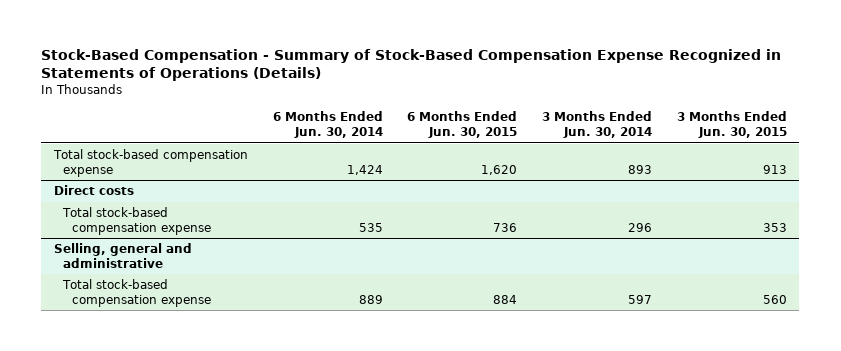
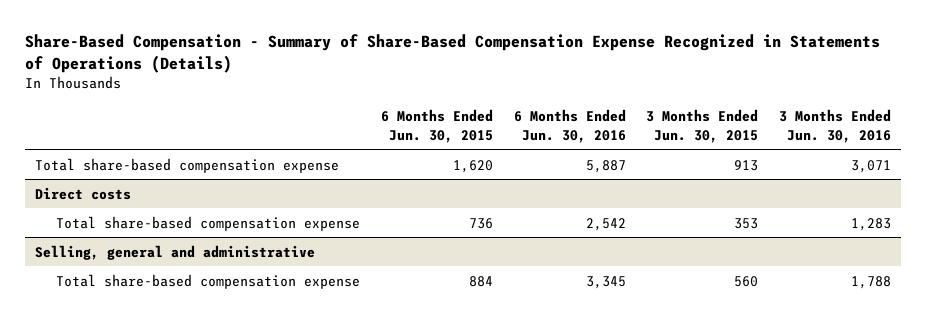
[41,48,782,82] Stock-Based Compensation - Summary of Stock-Based Compensation Expense Recognized in Statements of Operations (Details) -> [24,33,880,73] Share-Based Compensation - Summary of Share-Based Compensation Expense Recognized in Statements of Operations (Details)
[272,111,383,139] 6 Months Ended Jun. 30, 2014 -> none
[542,111,653,139] 3 Months Ended Jun. 30, 2014 -> none
none -> [513,109,626,143] 6 Months Ended Jun. 30, 2016
none -> [778,109,891,143] 3 Months Ended Jun. 30, 2016
[52,149,248,177] Total stock-based compensation expense -> [35,157,340,173] Total share-based compensation expense
[61,207,211,235] Total stock-based compensation expense -> [56,215,361,231] Total share-based compensation expense
[61,279,211,307] Total stock-based compensation expense -> [56,273,361,289] Total share-based compensation expense

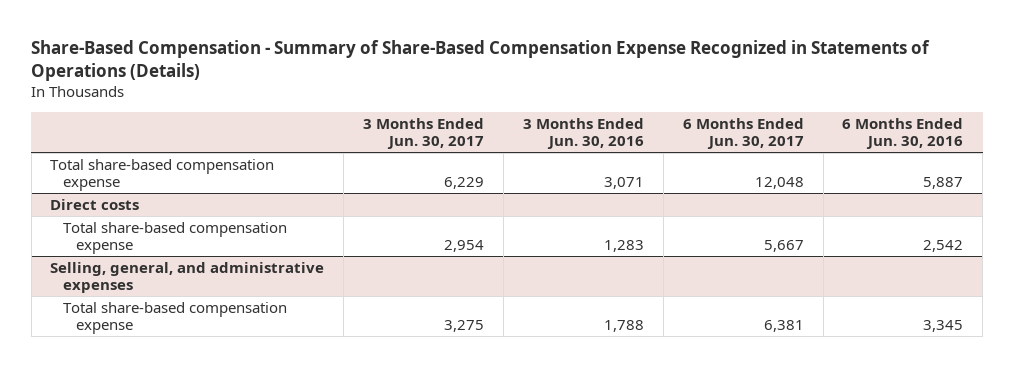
[380,109,493,143] 6 Months Ended Jun. 30, 2015 -> none
[646,109,759,143] 3 Months Ended Jun. 30, 2015 -> none
none -> [363,117,485,150] 3 Months Ended Jun. 30, 2017
none -> [682,117,804,150] 6 Months Ended Jun. 30, 2017
[35,244,316,260] Selling, general and administrative -> [50,261,325,294] Selling, general, and administrative expenses

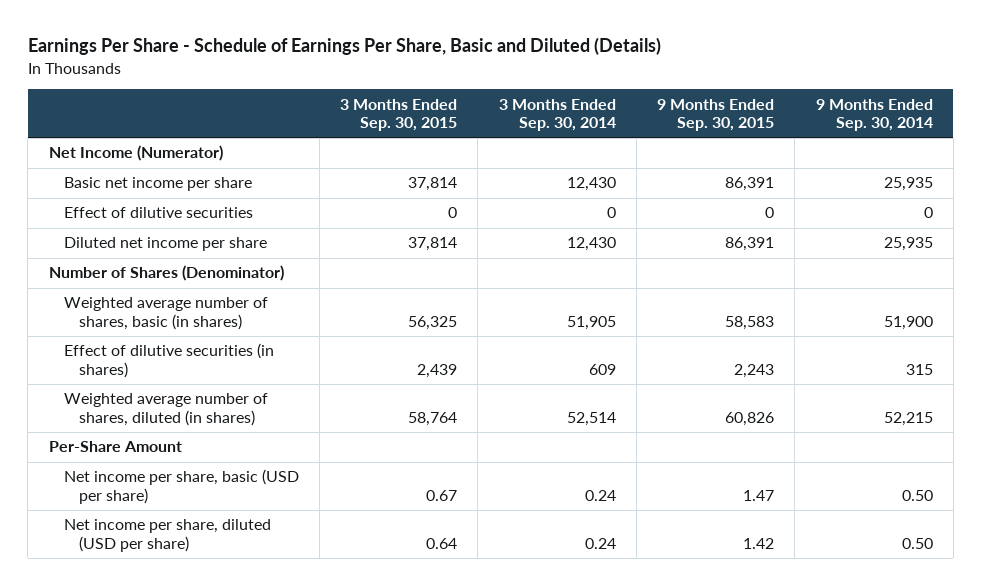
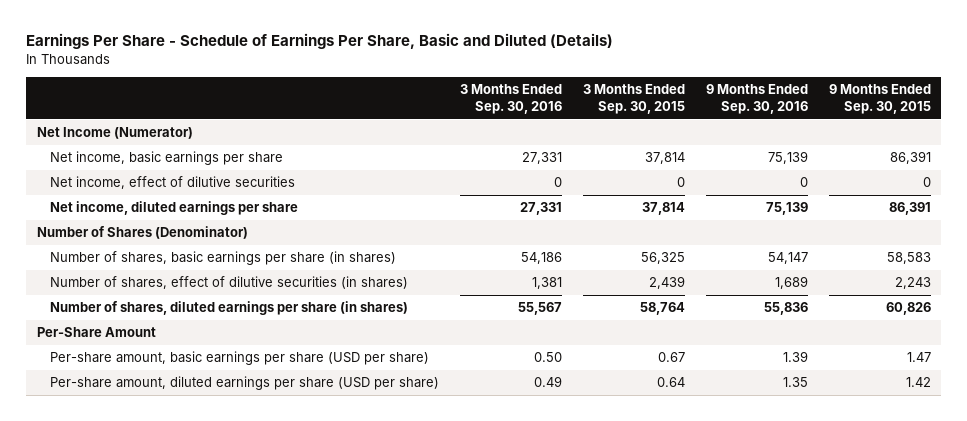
[498,98,616,131] 3 Months Ended Sep. 30, 2014 -> none
[815,98,933,131] 9 Months Ended Sep. 30, 2014 -> none
none -> [459,84,562,115] 3 Months Ended Sep. 30, 2016
none -> [705,84,808,115] 9 Months Ended Sep. 30, 2016
[63,177,252,192] Basic net income per share -> [49,151,283,166] Net income, basic earnings per share
[63,207,253,219] Effect of dilutive securities -> [49,176,295,190] Net income, effect of dilutive securities
[63,237,267,252] Diluted net income per share -> [49,201,298,216] Net income, diluted earnings per share
[63,297,268,330] Weighted average number of shares, basic (in shares) -> [49,251,396,266] Number of shares, basic earnings per share (in shares)
[63,343,274,378] Effect of dilutive securities (in shares) -> [49,276,408,290] Number of shares, effect of dilutive securities (in shares)
[63,393,268,426] Weighted average number of shares, diluted (in shares) -> [49,301,408,316] Number of shares, diluted earnings per share (in shares)
[63,469,299,504] Net income per share, basic (USD per share) -> [49,351,429,366] Per-share amount, basic earnings per share (USD per share)
[63,519,271,552] Net income per share, diluted (USD per share) -> [49,376,439,391] Per-share amount, diluted earnings per share (USD per share)

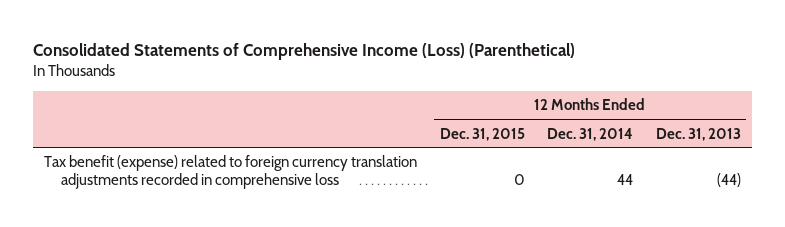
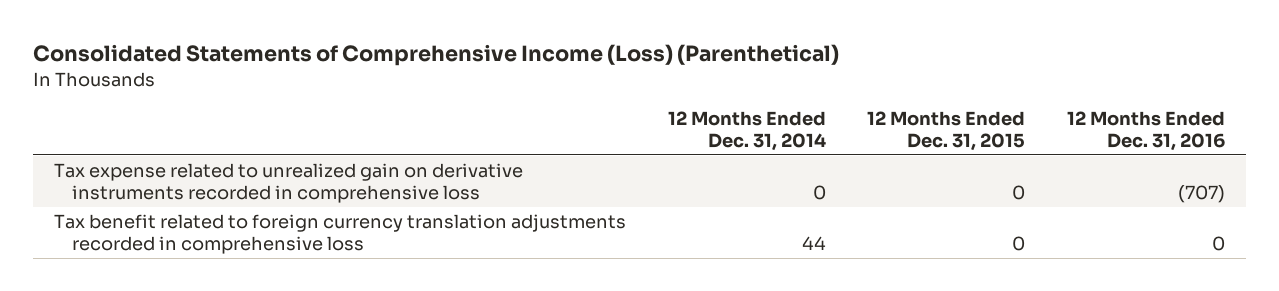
[655,127,741,141] Dec. 31, 2013 -> none
none -> [1066,111,1225,151] 12 Months Ended Dec. 31, 2016
none -> [54,163,524,203] Tax expense related to unrealized gain on derivative instruments recorded in comprehensive loss
[44,155,418,189] Tax benefit (expense) related to foreign currency translation adjustments recorded in comprehensive loss -> [54,214,627,254] Tax benefit related to foreign currency translation adjustments recorded in comprehensive loss

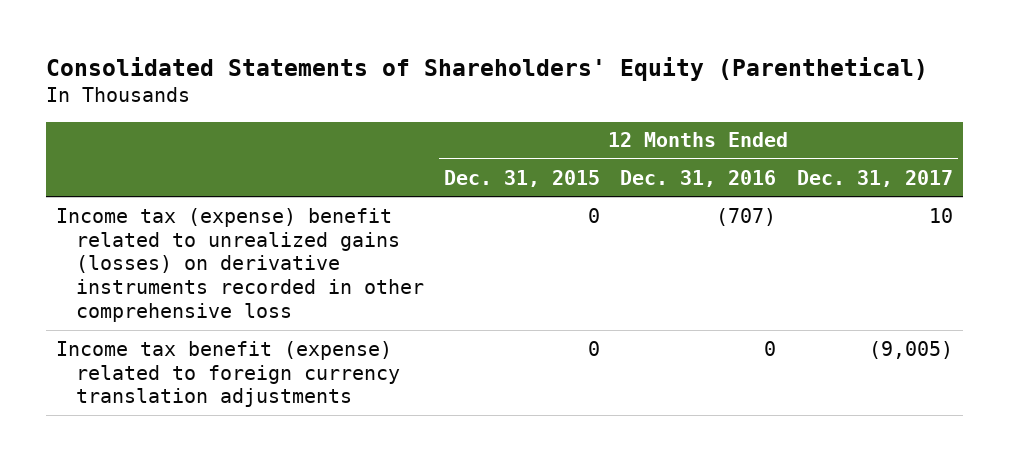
[33,44,840,67] Consolidated Statements of Comprehensive Income (Loss) (Parenthetical) -> [45,56,928,81] Consolidated Statements of Shareholders' Equity (Parenthetical)
[667,111,826,151] 12 Months Ended Dec. 31, 2014 -> none
none -> [796,169,953,187] Dec. 31, 2017
[54,163,524,203] Tax expense related to unrealized gain on derivative instruments recorded in comprehensive loss -> [55,207,424,323] Income tax (expense) benefit related to unrealized gains (losses) on derivative instruments recorded in other comprehensive loss
[54,214,627,254] Tax benefit related to foreign currency translation adjustments recorded in comprehensive loss -> [55,340,400,408] Income tax benefit (expense) related to foreign currency translation adjustments

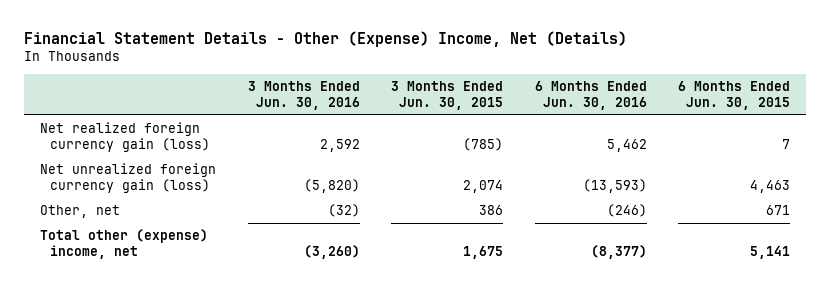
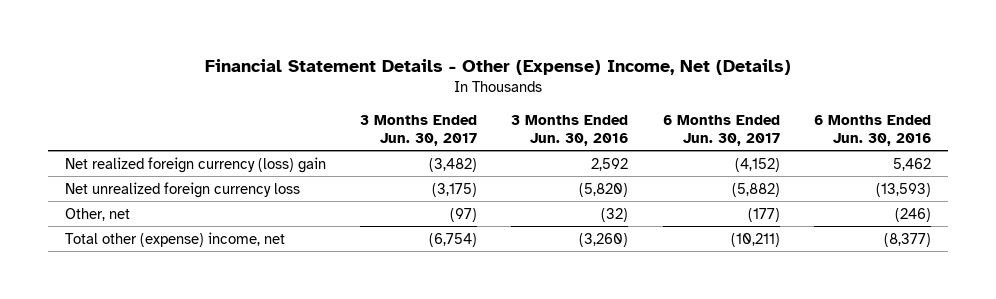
[391,80,504,110] 3 Months Ended Jun. 30, 2015 -> none
[678,80,791,110] 6 Months Ended Jun. 30, 2015 -> none
none -> [360,115,478,146] 3 Months Ended Jun. 30, 2017
none -> [662,115,780,146] 6 Months Ended Jun. 30, 2017
[40,122,211,153] Net realized foreign currency gain (loss) -> [65,156,327,173] Net realized foreign currency (loss) gain
[40,163,217,194] Net unrealized foreign currency gain (loss) -> [65,181,301,198] Net unrealized foreign currency loss

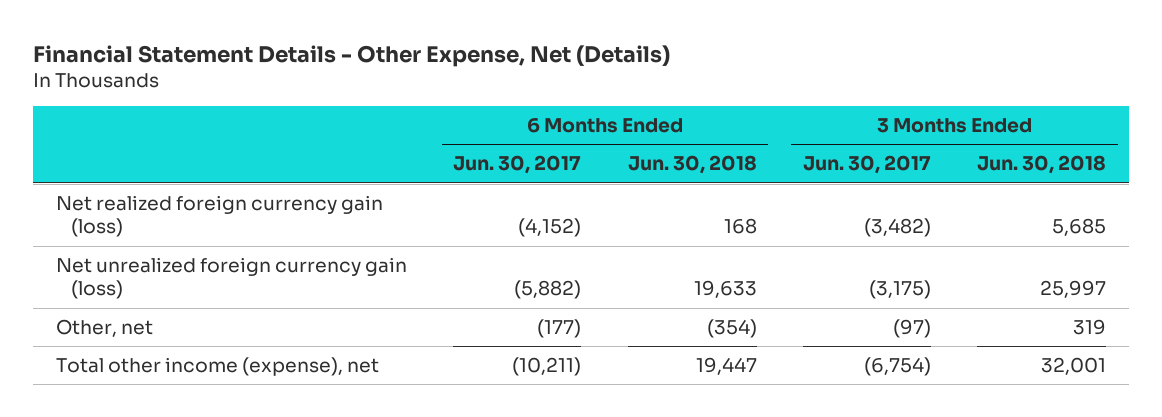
[204,58,791,75] Financial Statement Details - Other (Expense) Income, Net (Details) -> [32,45,670,68] Financial Statement Details - Other Expense, Net (Details)
[511,115,629,146] 3 Months Ended Jun. 30, 2016 -> none
[813,115,931,146] 6 Months Ended Jun. 30, 2016 -> none
none -> [627,155,757,175] Jun. 30, 2018
none -> [977,155,1107,175] Jun. 30, 2018
[65,156,327,173] Net realized foreign currency (loss) gain -> [56,194,384,238] Net realized foreign currency gain (loss)
[65,181,301,198] Net unrealized foreign currency loss -> [56,256,408,300] Net unrealized foreign currency gain (loss)
[65,231,286,247] Total other (expense) income, net -> [56,356,380,376] Total other income (expense), net

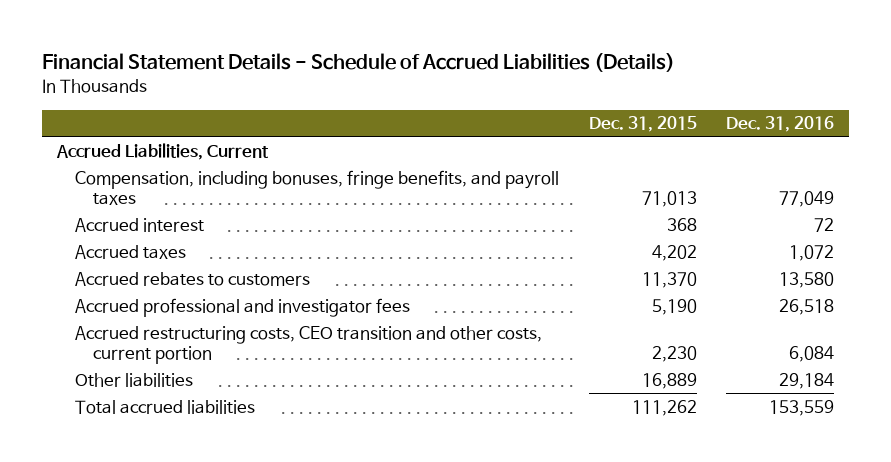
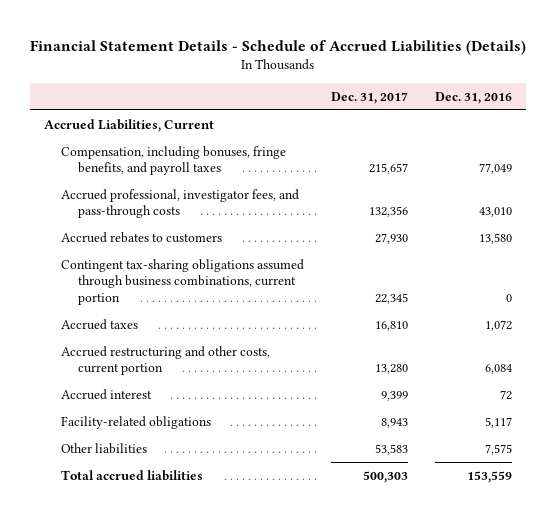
[588,116,697,133] Dec. 31, 2015 -> none
none -> [331,91,409,104] Dec. 31, 2017
none -> [60,188,299,219] Accrued professional, investigator fees, and pass-through costs
[75,297,411,317] Accrued professional and investigator fees -> none
none -> [60,258,304,306] Contingent tax-sharing obligations assumed through business combinations, current portion
[75,244,187,259] Accrued taxes -> [60,318,138,330] Accrued taxes
[75,325,543,364] Accrued restructuring costs, CEO transition and other costs, current portion -> [60,345,270,376] Accrued restructuring and other costs, current portion
[75,217,205,232] Accrued interest -> [60,388,152,400] Accrued interest
none -> [60,415,211,429] Facility-related obligations
[779,372,835,389] 29,184 -> [485,443,513,455] 7,575

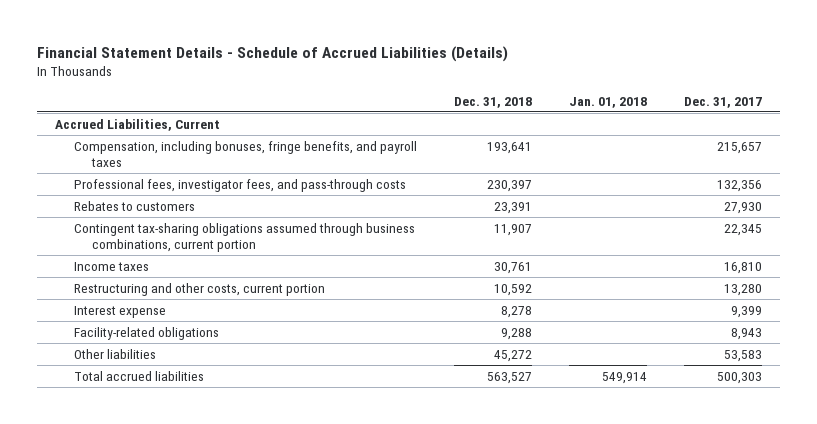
[435,91,513,104] Dec. 31, 2016 -> none
none -> [453,96,532,108] Dec. 31, 2018
none -> [568,96,647,108] Jan. 01, 2018
[60,188,299,219] Accrued professional, investigator fees, and pass-through costs -> [73,178,406,192] Professional fees, investigator fees, and pass-through costs
[60,231,222,243] Accrued rebates to customers -> [73,200,195,211] Rebates to customers
[60,318,138,330] Accrued taxes -> [73,261,149,271] Income taxes
[60,345,270,376] Accrued restructuring and other costs, current portion -> [73,282,325,296] Restructuring and other costs, current portion
[60,388,152,400] Accrued interest -> [73,305,166,318] Interest expense

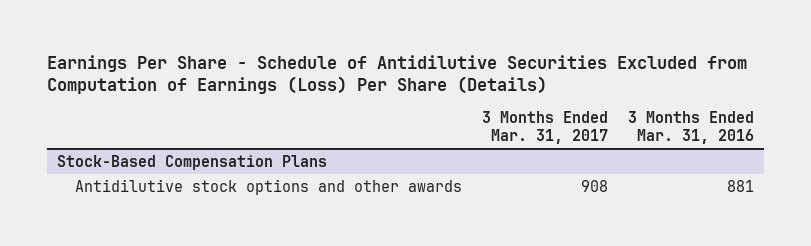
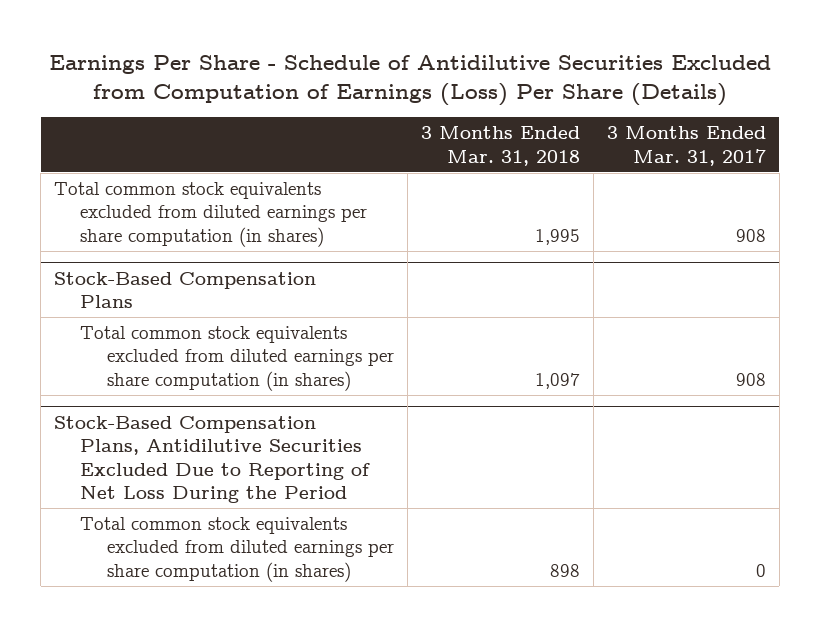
[628,111,755,145] 3 Months Ended Mar. 31, 2016 -> none
none -> [420,126,580,166] 3 Months Ended Mar. 31, 2018
none -> [54,181,368,248] Total common stock equivalents excluded from diluted earnings per share computation (in shares)
[74,178,462,195] Antidilutive stock options and other awards -> [80,325,394,392] Total common stock equivalents excluded from diluted earnings per share computation (in shares)
none -> [54,415,371,504] Stock-Based Compensation Plans, Antidilutive Securities Excluded Due to Reporting of Net Loss During the Period
none -> [80,516,394,583] Total common stock equivalents excluded from diluted earnings per share computation (in shares)

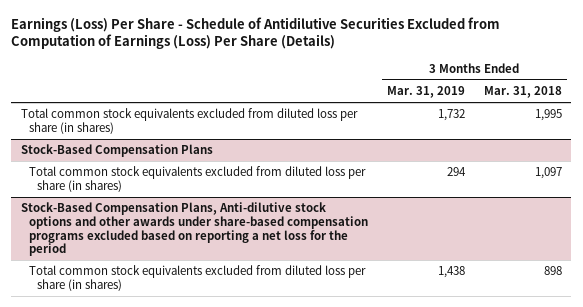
[49,54,772,106] Earnings Per Share - Schedule of Antidilutive Securities Excluded from Computation of Earnings (Loss) Per Share (Details) -> [11,16,501,50] Earnings (Loss) Per Share - Schedule of Antidilutive Securities Excluded from Computation of Earnings (Loss) Per Share (Details)
[606,126,766,166] 3 Months Ended Mar. 31, 2017 -> none
none -> [386,86,465,99] Mar. 31, 2019
[54,181,368,248] Total common stock equivalents excluded from diluted earnings per share computation (in shares) -> [20,108,358,134] Total common stock equivalents excluded from diluted loss per share (in shares)
[54,415,371,504] Stock-Based Compensation Plans, Antidilutive Securities Excluded Due to Reporting of Net Loss During the Period -> none
[80,325,394,392] Total common stock equivalents excluded from diluted earnings per share computation (in shares) -> [28,166,366,192] Total common stock equivalents excluded from diluted loss per share (in shares)
none -> [20,202,368,257] Stock-Based Compensation Plans, Anti-dilutive stock options and other awards under share-based compensation programs excluded based on reporting a net loss for the period
[80,516,394,583] Total common stock equivalents excluded from diluted earnings per share computation (in shares) -> [28,265,366,291] Total common stock equivalents excluded from diluted loss per share (in shares)

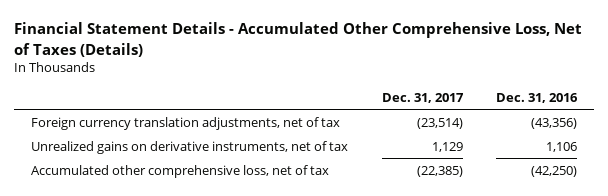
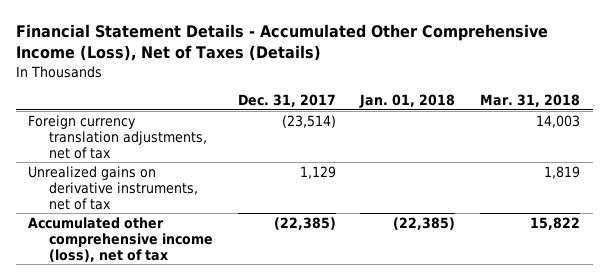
[14,22,583,57] Financial Statement Details - Accumulated Other Comprehensive Loss, Net of Taxes (Details) -> [15,23,548,62] Financial Statement Details - Accumulated Other Comprehensive Income (Loss), Net of Taxes (Details)
[496,92,579,103] Dec. 31, 2016 -> none
none -> [359,93,456,108] Jan. 01, 2018
none -> [480,93,581,107] Mar. 31, 2018
[30,164,329,178] Accumulated other comprehensive loss, net of tax -> [28,216,213,262] Accumulated other comprehensive income (loss), net of tax

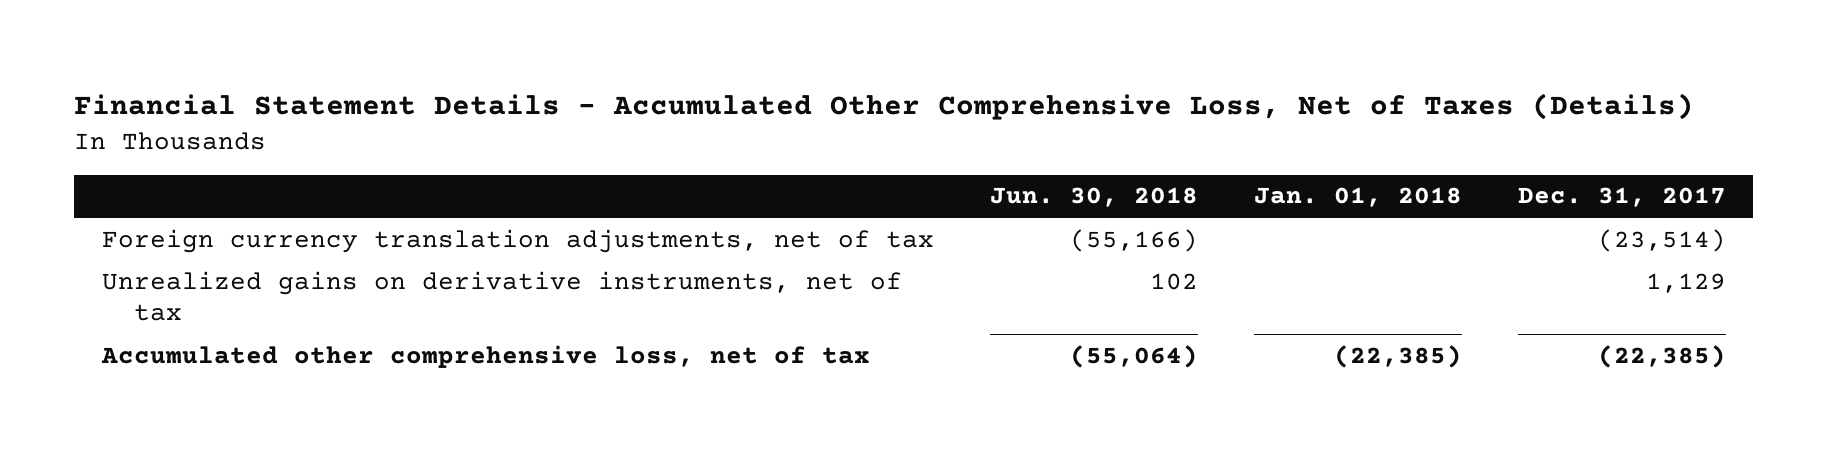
[15,23,548,62] Financial Statement Details - Accumulated Other Comprehensive Income (Loss), Net of Taxes (Details) -> [74,93,1695,121] Financial Statement Details - Accumulated Other Comprehensive Loss, Net of Taxes (Details)
[480,93,581,107] Mar. 31, 2018 -> none
none -> [989,187,1198,208] Jun. 30, 2018
[28,216,213,262] Accumulated other comprehensive income (loss), net of tax -> [101,344,871,368] Accumulated other comprehensive loss, net of tax

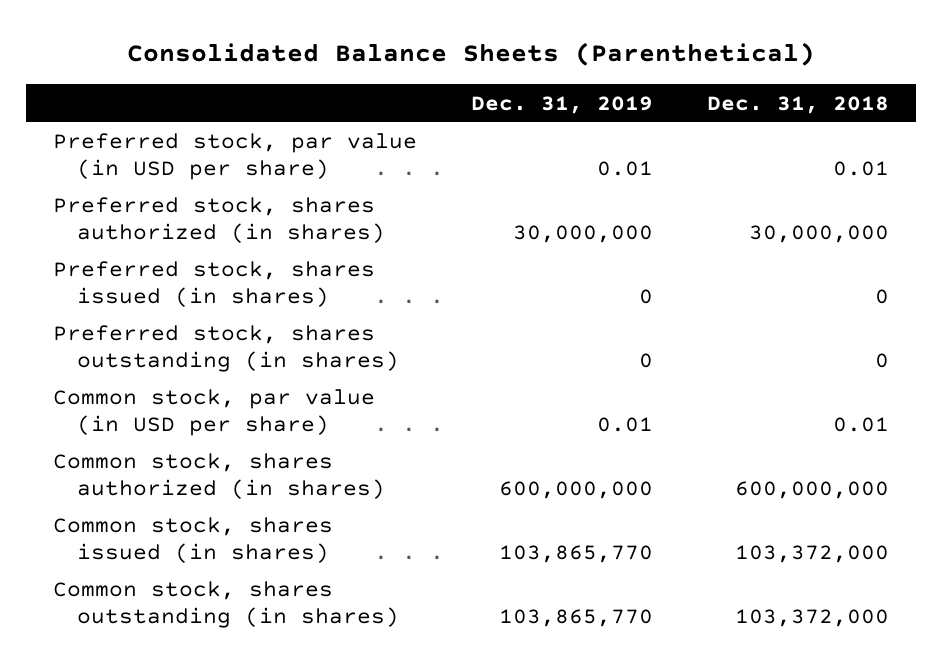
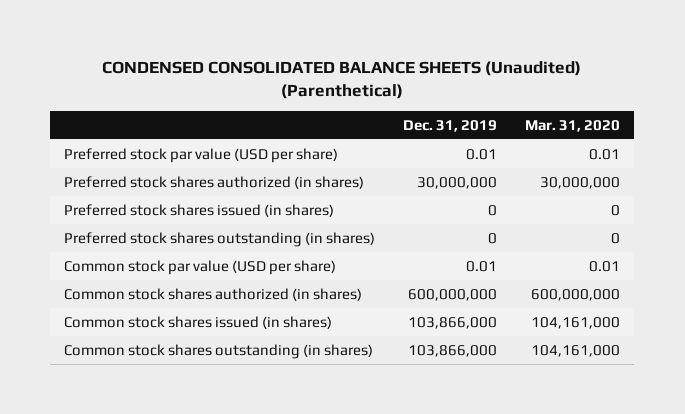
[126,42,815,67] Consolidated Balance Sheets (Parenthetical) -> [102,61,582,100] CONDENSED CONSOLIDATED BALANCE SHEETS (Unaudited) (Parenthetical)
[706,95,889,114] Dec. 31, 2018 -> none
none -> [525,119,621,132] Mar. 31, 2020
[52,133,417,181] Preferred stock, par value (in USD per share) -> [64,147,339,163] Preferred stock par value (USD per share)
[52,197,385,244] Preferred stock, shares authorized (in shares) -> [64,175,365,189] Preferred stock shares authorized (in shares)
[52,261,375,308] Preferred stock, shares issued (in shares) -> [64,203,335,217] Preferred stock shares issued (in shares)
[52,325,399,373] Preferred stock, shares outstanding (in shares) -> [64,231,376,247] Preferred stock shares outstanding (in shares)
[52,389,375,437] Common stock, par value (in USD per share) -> [64,259,337,275] Common stock par value (USD per share)
[52,453,385,500] Common stock, shares authorized (in shares) -> [64,287,363,301] Common stock shares authorized (in shares)
[52,517,333,564] Common stock, shares issued (in shares) -> [64,315,333,329] Common stock shares issued (in shares)
[498,545,653,564] 103,865,770 -> [408,316,498,329] 103,866,000
[52,581,399,629] Common stock, shares outstanding (in shares) -> [64,343,374,359] Common stock shares outstanding (in shares)
[498,609,653,628] 103,865,770 -> [408,344,498,357] 103,866,000

